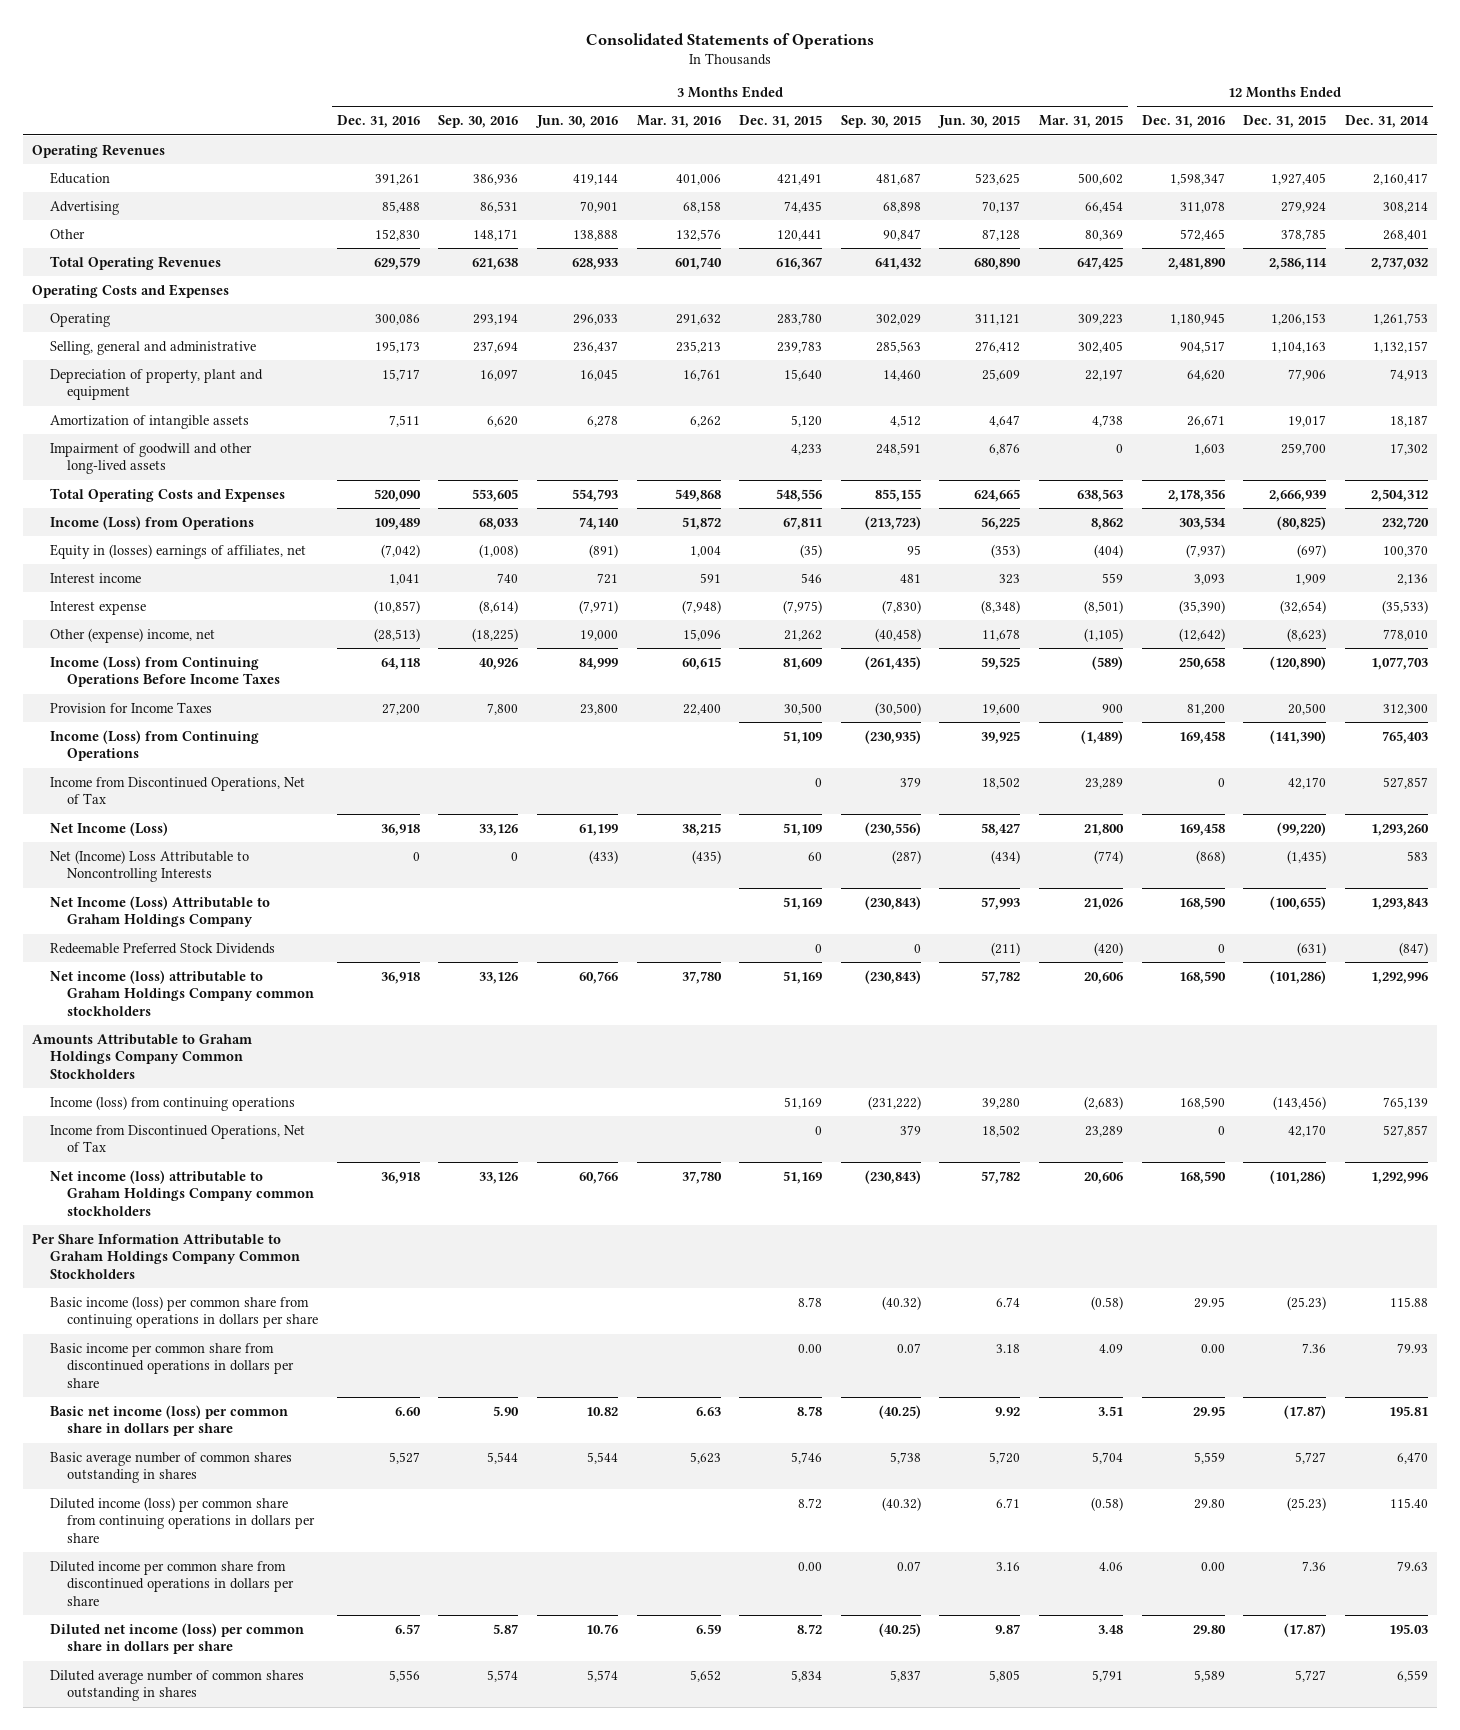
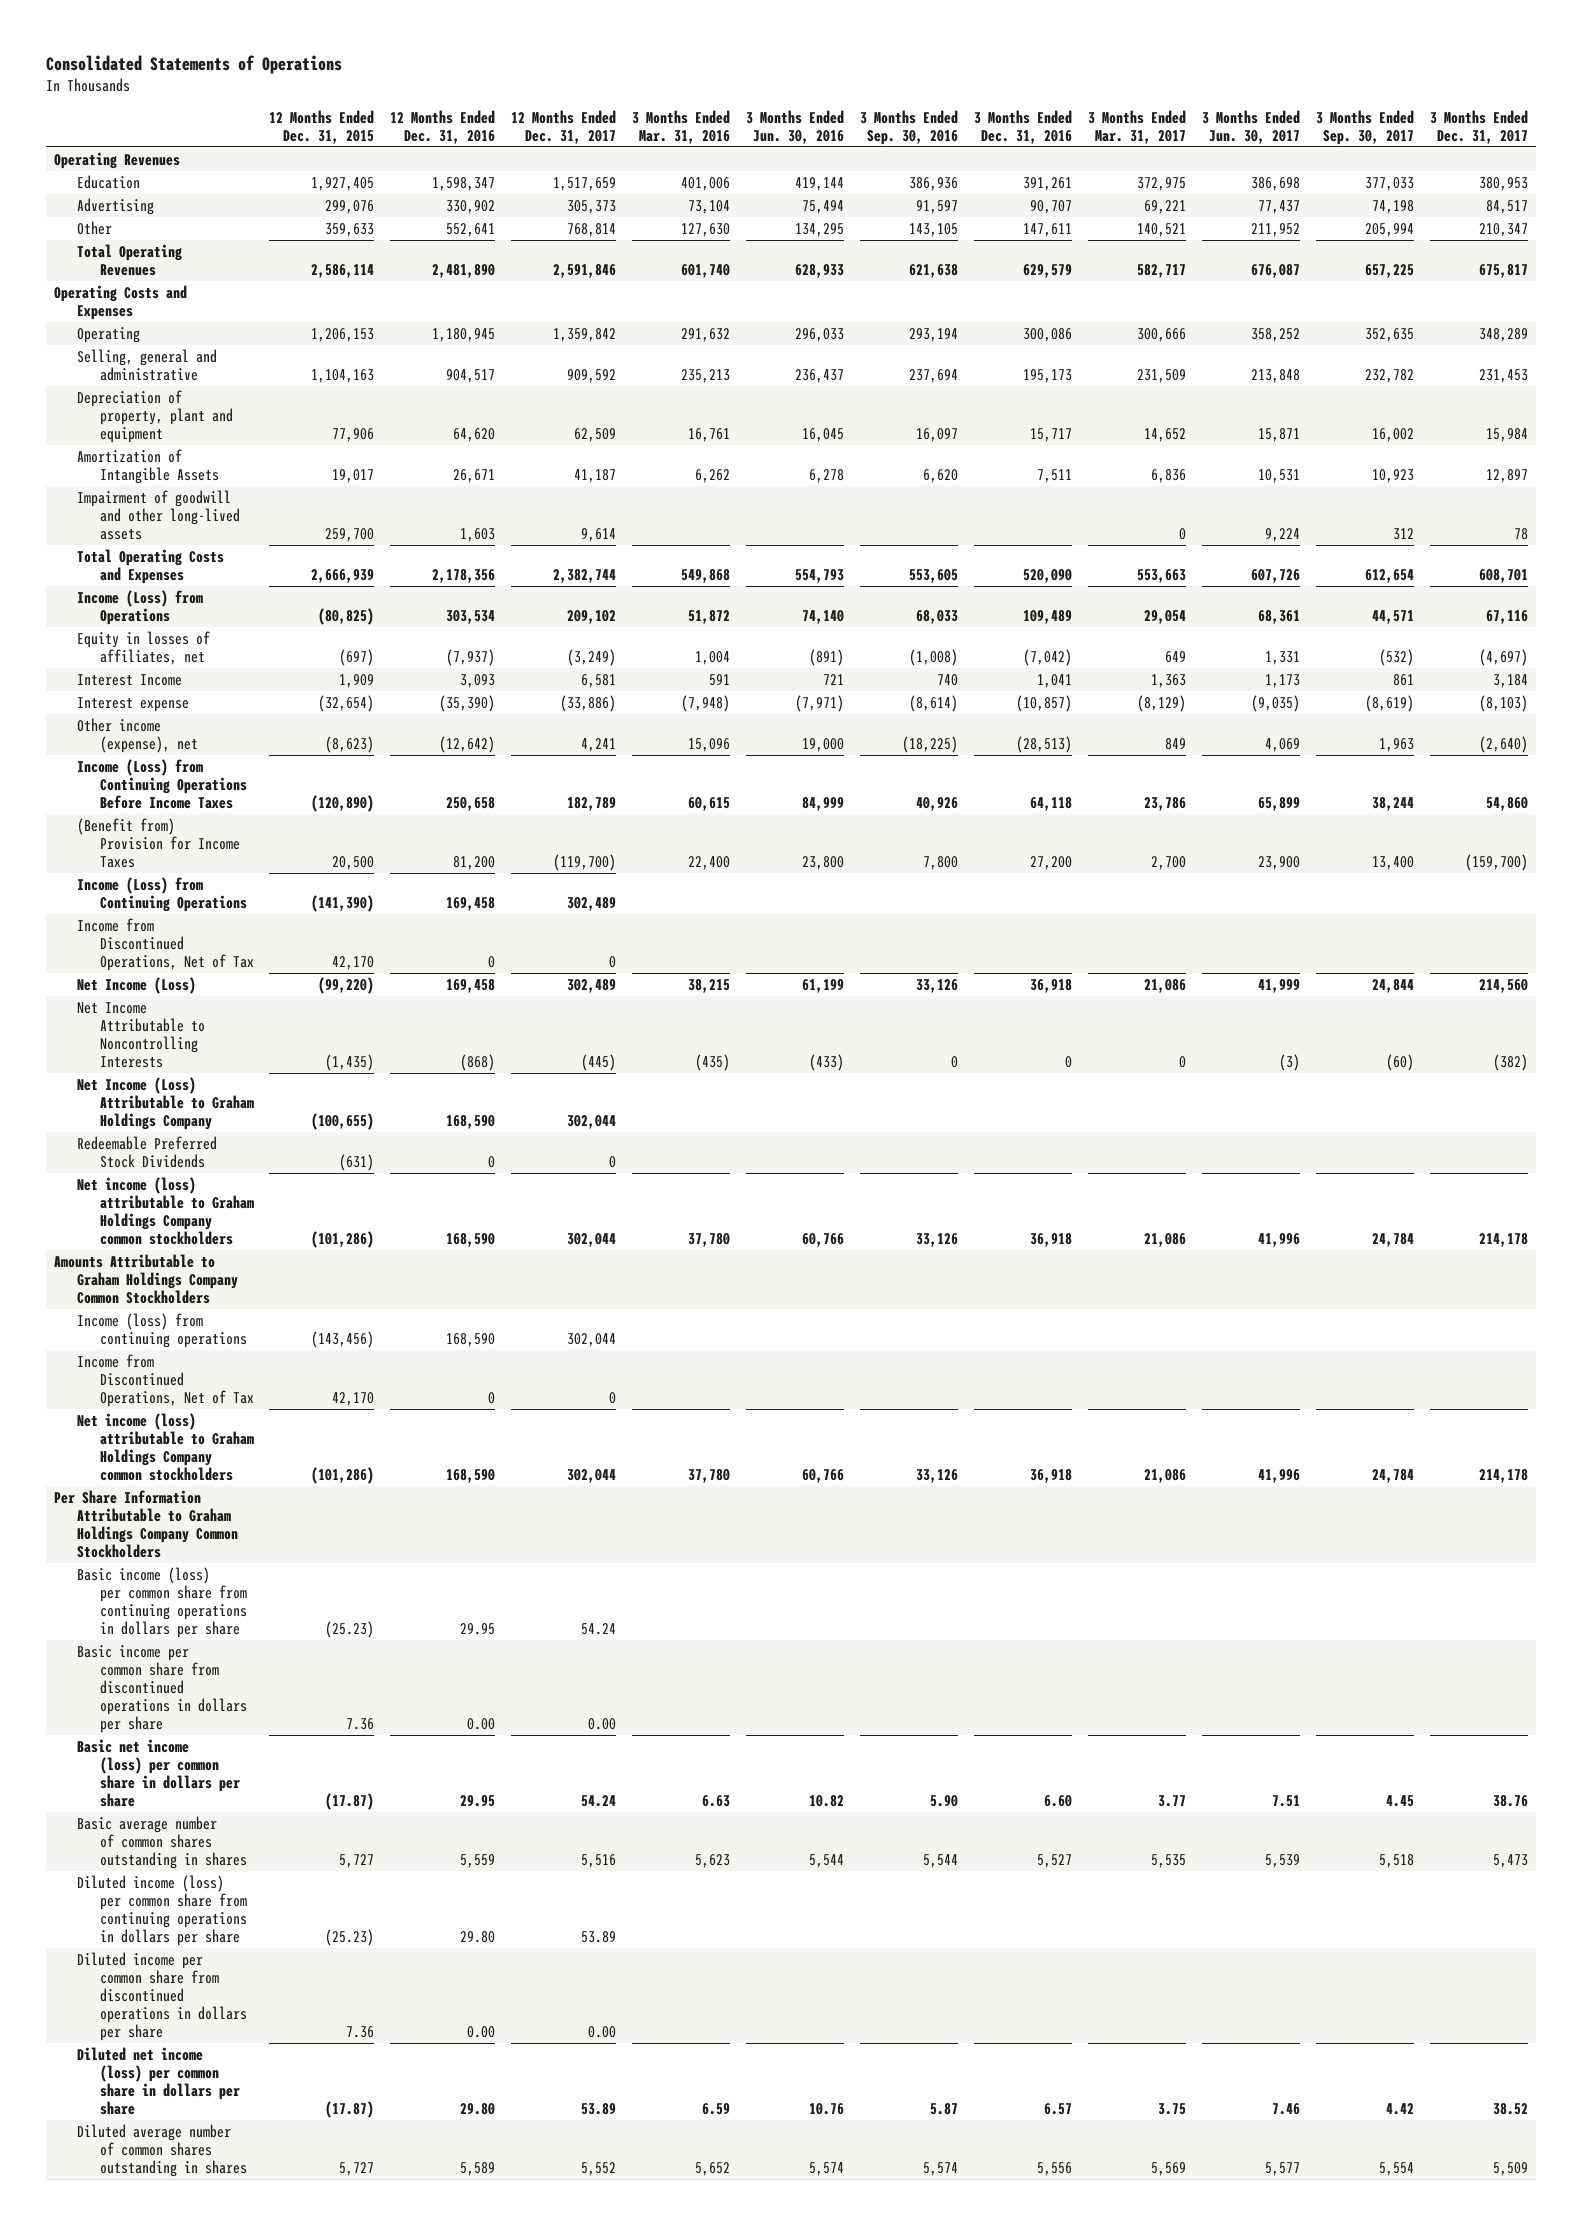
[739,115,823,129] Dec. 31, 2015 -> none
[840,115,921,129] Sep. 30, 2015 -> none
[937,115,1021,129] Jun. 30, 2015 -> none
[1039,115,1124,129] Mar. 31, 2015 -> none
[1344,115,1429,129] Dec. 31, 2014 -> none
none -> [511,109,617,145] 12 Months Ended Dec. 31, 2017
none -> [1087,109,1186,145] 3 Months Ended Mar. 31, 2017
none -> [1201,109,1300,145] 3 Months Ended Jun. 30, 2017
none -> [1315,109,1414,146] 3 Months Ended Sep. 30, 2017
none -> [1429,109,1528,145] 3 Months Ended Dec. 31, 2017
[381,200,420,213] 85,488 -> [1029,199,1072,214] 90,707
[480,200,519,213] 86,531 -> [916,199,959,214] 91,597
[579,200,618,213] 70,901 -> [802,199,845,214] 75,494
[682,200,721,213] 68,158 -> [688,199,731,214] 73,104
[1179,200,1225,213] 311,078 -> [446,199,496,214] 330,902
[1281,200,1327,213] 279,924 -> [325,199,375,214] 299,076
[374,228,420,241] 152,830 -> [1022,222,1072,237] 147,611
[473,228,519,241] 148,171 -> [909,222,959,237] 143,105
[572,229,618,241] 138,888 -> [795,222,845,237] 134,295
[675,228,721,241] 132,576 -> [681,222,731,237] 127,630
[1179,228,1225,241] 572,465 -> [446,222,496,237] 552,641
[1281,228,1327,241] 378,785 -> [325,222,375,237] 359,633
[49,414,249,429] Amortization of intangible assets -> [76,448,219,484] Amortization of Intangible Assets
[49,543,306,559] Equity in (losses) earnings of affiliates, net -> [76,630,210,665] Equity in losses of affiliates, net
[49,572,141,583] Interest income -> [76,673,182,686] Interest Income
[49,627,215,643] Other (expense) income, net -> [76,717,198,753] Other income (expense), net
[49,701,212,713] Provision for Income Taxes -> [76,817,240,868] (Benefit from) Provision for Income Taxes
[49,849,249,883] Net (Income) Loss Attributable to Noncontrolling Interests -> [76,1001,205,1069] Net Income Attributable to Noncontrolling Interests

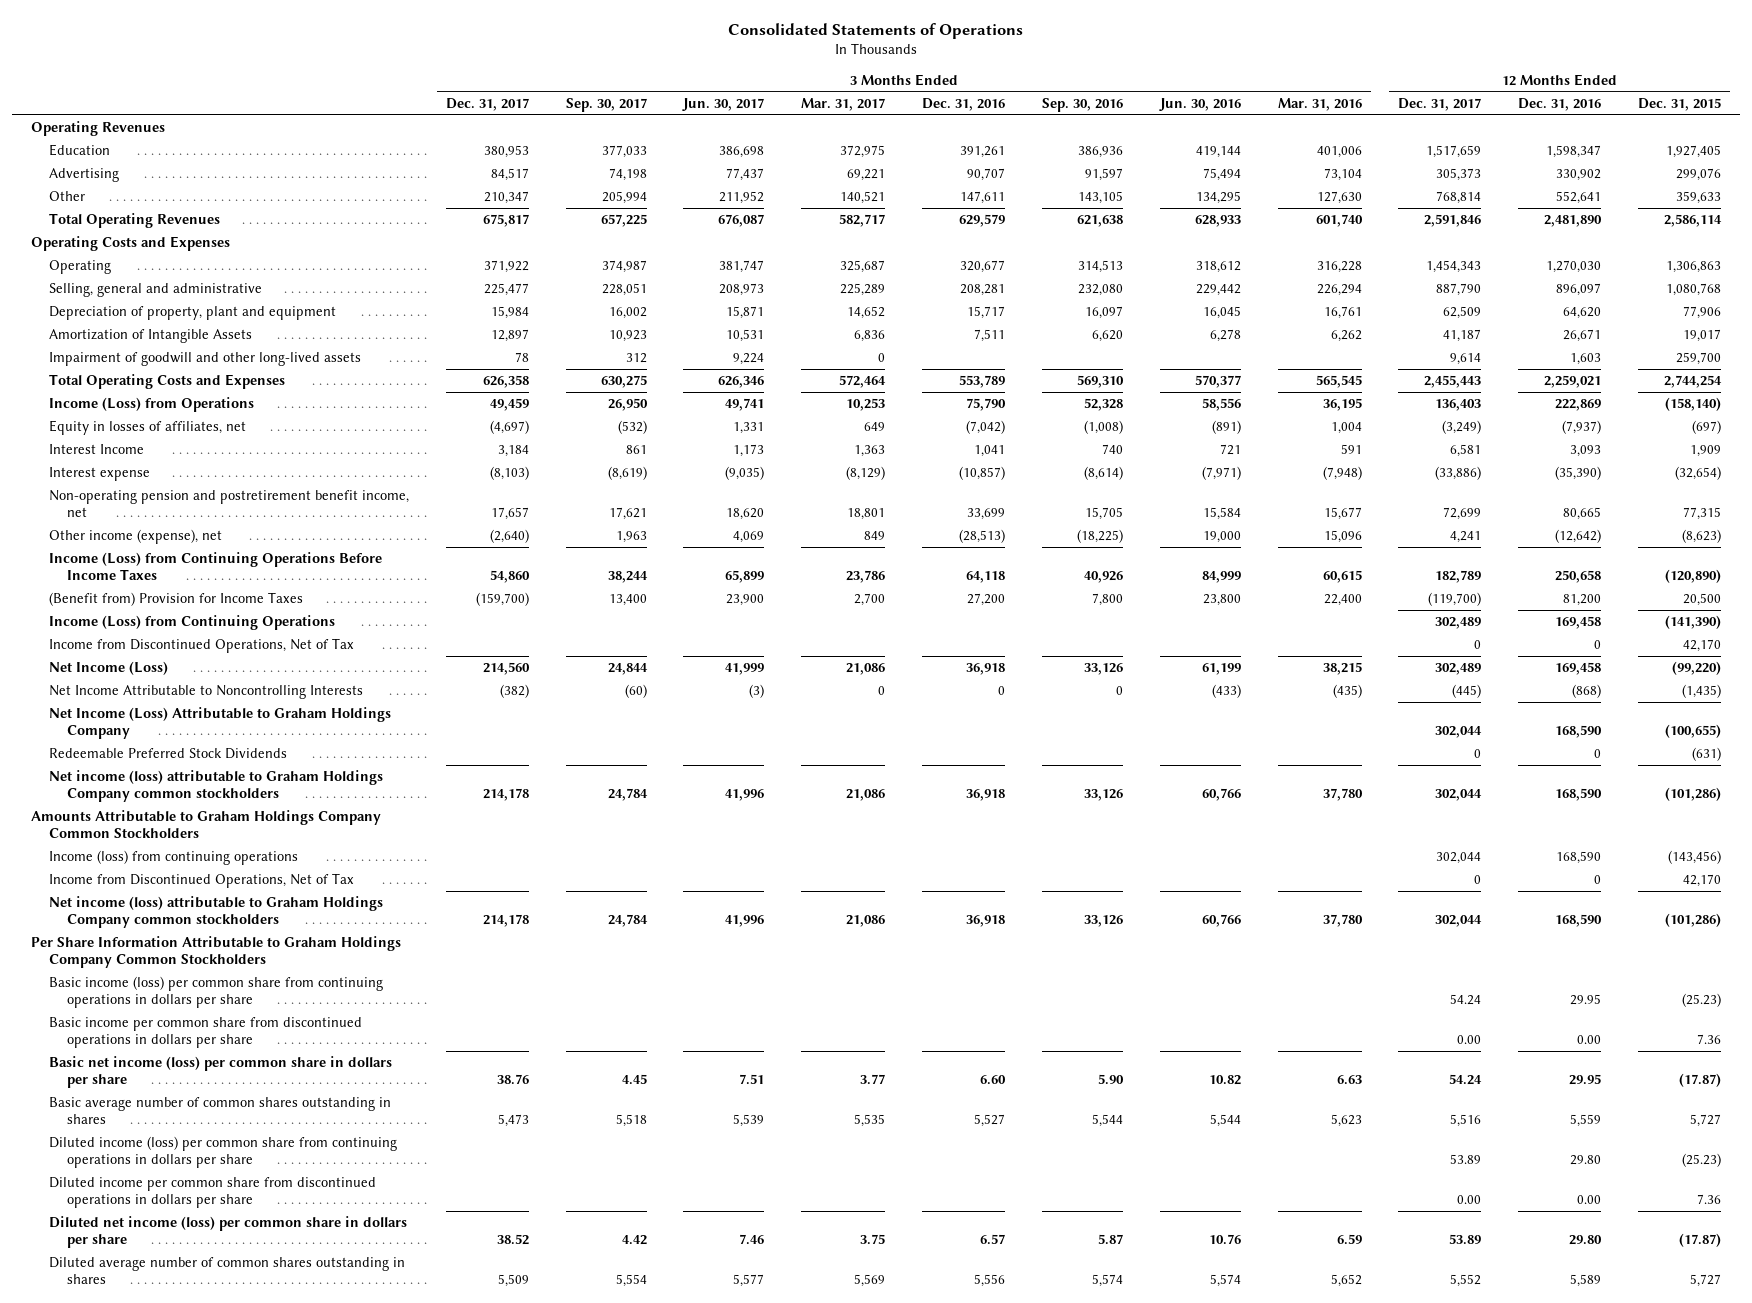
[311,327,375,342] 1,206,153 -> [1666,261,1722,274] 1,306,863
[432,327,496,342] 1,180,945 -> [1546,260,1602,274] 1,270,030
[553,327,617,342] 1,359,842 -> [1426,260,1482,274] 1,454,343
[681,327,731,342] 291,632 -> [1316,261,1362,274] 316,228
[795,327,845,342] 296,033 -> [1195,261,1241,274] 318,612
[909,327,959,342] 293,194 -> [1077,260,1123,274] 314,513
[1022,327,1072,342] 300,086 -> [960,260,1006,274] 320,677
[1136,327,1186,342] 300,666 -> [840,260,886,274] 325,687
[1250,327,1300,342] 358,252 -> [719,260,765,274] 381,747
[1364,327,1414,342] 352,635 -> [601,260,647,274] 374,987
[1478,327,1528,342] 348,289 -> [483,260,529,274] 371,922
[311,368,375,383] 1,104,163 -> [1666,283,1722,297] 1,080,768
[446,368,496,383] 904,517 -> [1556,283,1602,297] 896,097
[567,368,617,383] 909,592 -> [1436,283,1482,297] 887,790
[681,368,731,383] 235,213 -> [1316,284,1362,297] 226,294
[795,368,845,383] 236,437 -> [1195,284,1241,297] 229,442
[909,368,959,383] 237,694 -> [1077,284,1123,297] 232,080
[1022,368,1072,383] 195,173 -> [960,284,1006,297] 208,281
[1136,368,1186,383] 231,509 -> [840,283,886,297] 225,289
[1250,368,1300,383] 213,848 -> [719,283,765,297] 208,973
[1364,368,1414,383] 232,782 -> [601,283,647,297] 228,051
[1478,368,1528,383] 231,453 -> [483,283,529,297] 225,477
[311,568,375,583] 2,666,939 -> [1664,375,1723,389] 2,744,254
[432,568,496,583] 2,178,356 -> [1544,375,1602,389] 2,259,021
[553,568,617,583] 2,382,744 -> [1424,375,1482,389] 2,455,443
[681,568,731,583] 549,868 -> [1315,375,1362,389] 565,545
[795,568,845,583] 554,793 -> [1194,375,1241,389] 570,377
[909,568,959,583] 553,605 -> [1076,375,1124,389] 569,310
[1022,568,1072,583] 520,090 -> [959,375,1006,389] 553,789
[1136,568,1186,583] 553,663 -> [839,375,887,389] 572,464
[1250,568,1300,583] 607,726 -> [718,376,765,389] 626,346
[1364,568,1414,583] 612,654 -> [600,375,647,389] 630,275
[1478,568,1528,583] 608,701 -> [482,375,529,389] 626,358
[318,607,375,625] (80,825) -> [1665,397,1722,412] (158,140)
[446,609,496,624] 303,534 -> [1555,399,1602,412] 222,869
[567,609,617,624] 209,102 -> [1435,399,1482,412] 136,403
[688,609,731,624] 51,872 -> [1322,398,1362,412] 36,195
[802,609,845,624] 74,140 -> [1201,398,1241,412] 58,556
[916,609,959,624] 68,033 -> [1083,398,1123,412] 52,328
[1022,609,1072,624] 109,489 -> [966,398,1007,412] 75,790
[1143,609,1186,624] 29,054 -> [846,398,886,412] 10,253
[1257,609,1300,624] 68,361 -> [725,398,765,412] 49,741
[1371,609,1414,624] 44,571 -> [607,398,648,412] 26,950
[1485,609,1528,624] 67,116 -> [489,398,529,412] 49,459
none -> [48,490,409,518] Non-operating pension and postretirement benefit income, net

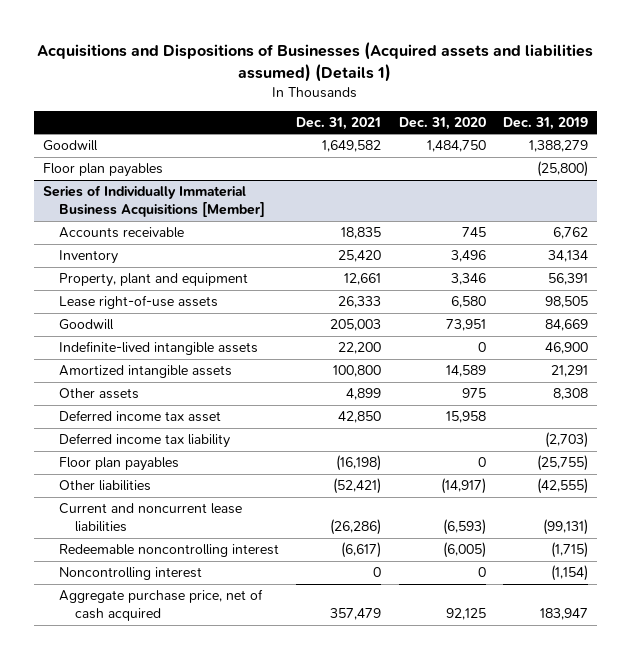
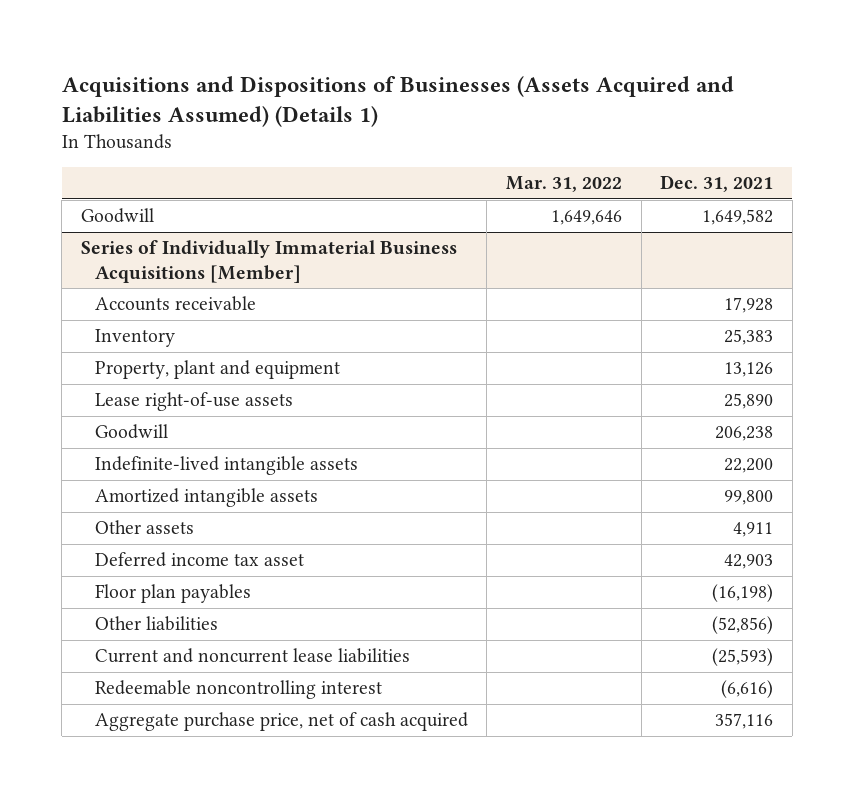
[37,41,594,82] Acquisitions and Dispositions of Businesses (Acquired assets and liabilities assumed) (Details 1) -> [61,75,734,127] Acquisitions and Dispositions of Businesses (Assets Acquired and Liabilities Assumed) (Details 1)
[398,116,486,130] Dec. 31, 2020 -> none
[503,116,589,130] Dec. 31, 2019 -> none
none -> [505,176,622,193] Mar. 31, 2022
[42,163,163,178] Floor plan payables -> none
[341,227,382,240] 18,835 -> [724,297,774,314] 17,928
[338,250,382,263] 25,420 -> [724,329,774,346] 25,383
[344,273,382,286] 12,661 -> [724,362,774,378] 13,126
[338,296,382,309] 26,333 -> [724,393,774,410] 25,890
[330,319,382,332] 205,003 -> [715,426,774,442] 206,238
[58,433,230,449] Deferred income tax liability -> none
[333,365,382,378] 100,800 -> [724,490,774,506] 99,800
[346,388,382,401] 4,899 -> [733,522,774,538] 4,911
[338,411,382,424] 42,850 -> [724,554,774,570] 42,903
[58,567,202,581] Noncontrolling interest -> none
[333,478,382,495] (52,421) -> [712,616,774,635] (52,856)
[330,519,382,536] (26,286) -> [712,648,774,667] (25,593)
[341,542,382,559] (6,617) -> [721,680,774,699] (6,616)
[330,608,382,621] 357,479 -> [715,713,774,730] 357,116

